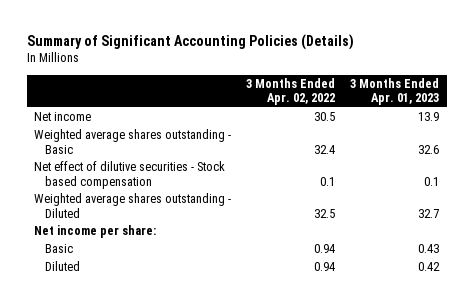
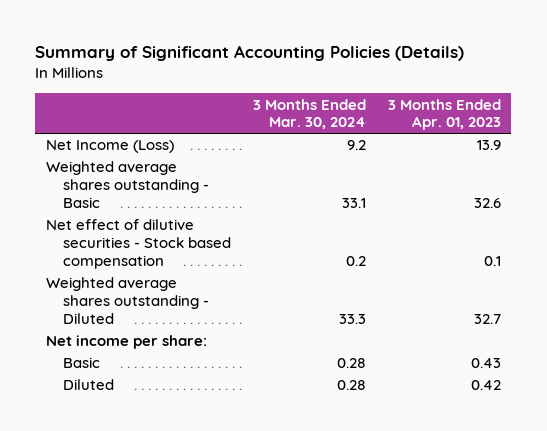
[246,77,336,106] 3 Months Ended Apr. 02, 2022 -> none
none -> [252,98,366,130] 3 Months Ended Mar. 30, 2024
[34,112,92,122] Net income -> [46,140,175,154] Net Income (Loss)

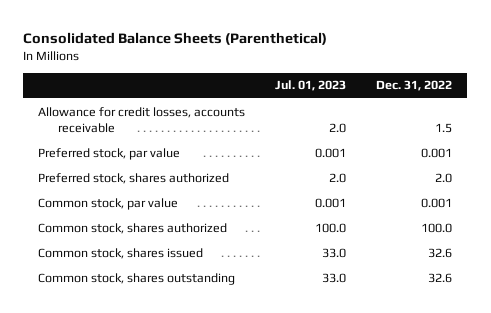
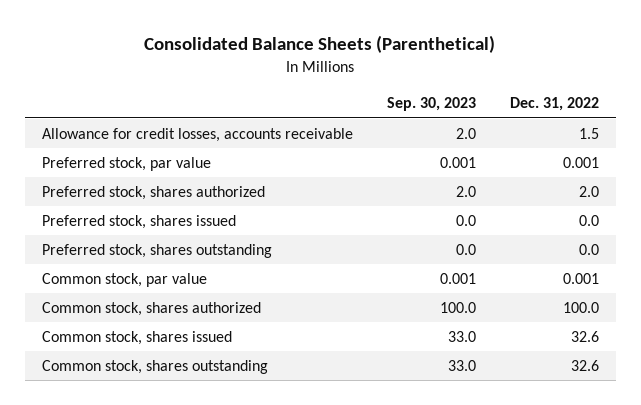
[275,80,347,92] Jul. 01, 2023 -> none
none -> [386,97,476,112] Sep. 30, 2023
none -> [42,214,237,229] Preferred stock, shares issued
none -> [42,243,273,258] Preferred stock, shares outstanding

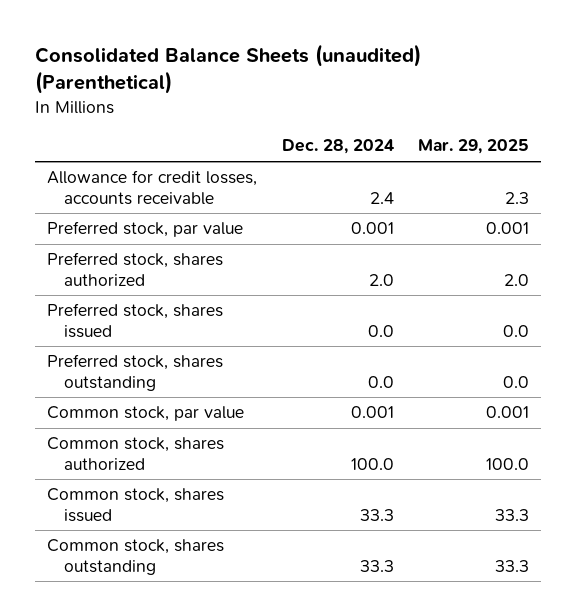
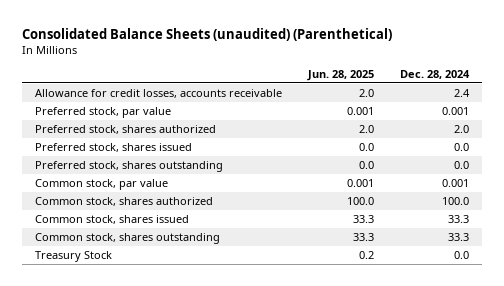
[417,139,529,155] Mar. 29, 2025 -> none
none -> [307,69,375,81] Jun. 28, 2025
none -> [34,250,112,262] Treasury Stock

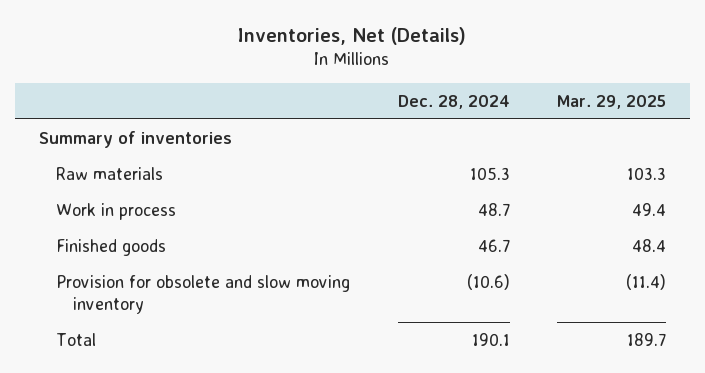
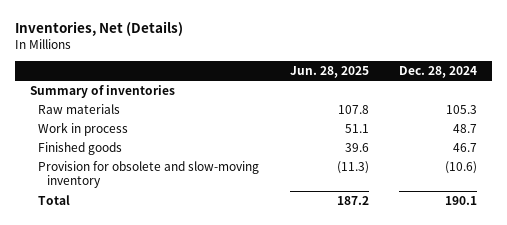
[557,94,667,109] Mar. 29, 2025 -> none
none -> [289,65,369,78] Jun. 28, 2025
[55,274,350,314] Provision for obsolete and slow moving inventory -> [38,161,260,189] Provision for obsolete and slow-moving inventory

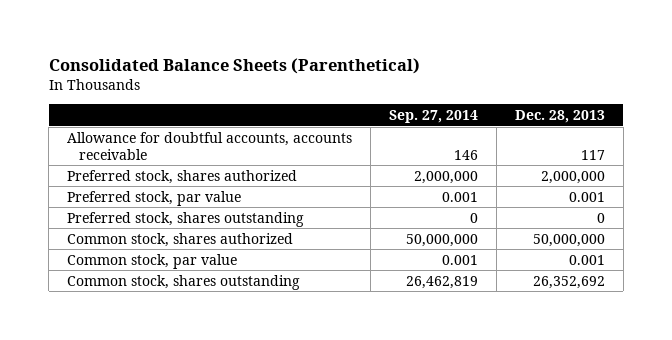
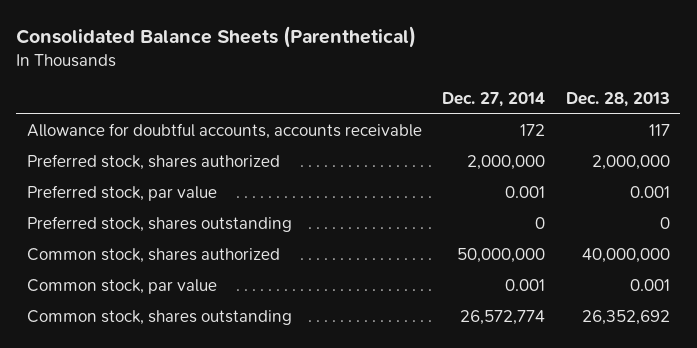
[389,110,479,124] Sep. 27, 2014 -> none
none -> [442,91,546,107] Dec. 27, 2014
[532,233,605,247] 50,000,000 -> [582,248,671,264] 40,000,000

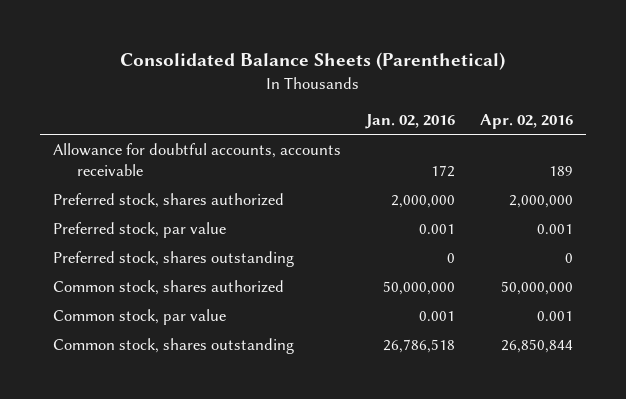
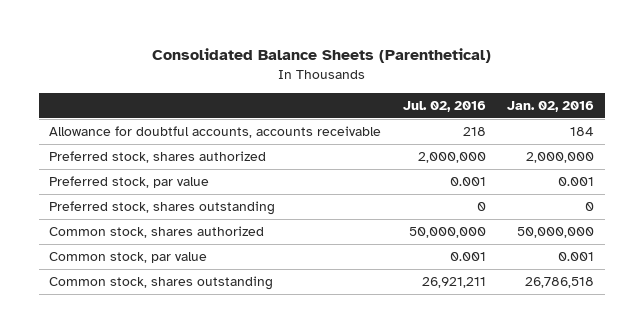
[480,114,574,130] Apr. 02, 2016 -> none
none -> [402,100,486,112] Jul. 02, 2016
[431,165,456,178] 172 -> [570,127,595,137] 184

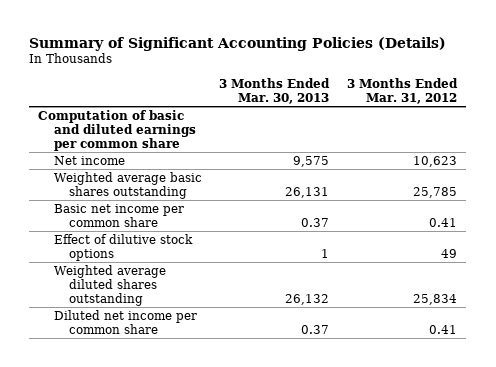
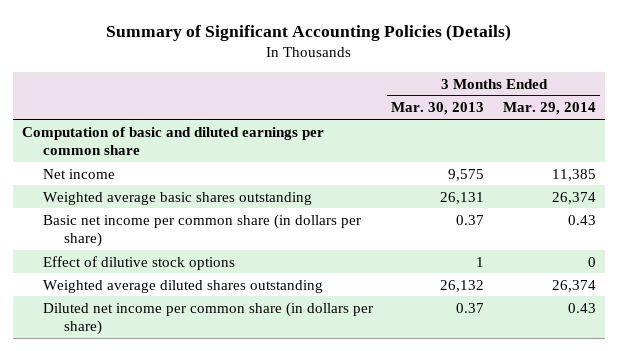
[347,77,459,104] 3 Months Ended Mar. 31, 2012 -> none
none -> [502,102,596,116] Mar. 29, 2014
[53,203,184,227] Basic net income per common share -> [43,213,362,248] Basic net income per common share (in dollars per share)
[53,309,197,334] Diluted net income per common share -> [43,301,374,336] Diluted net income per common share (in dollars per share)

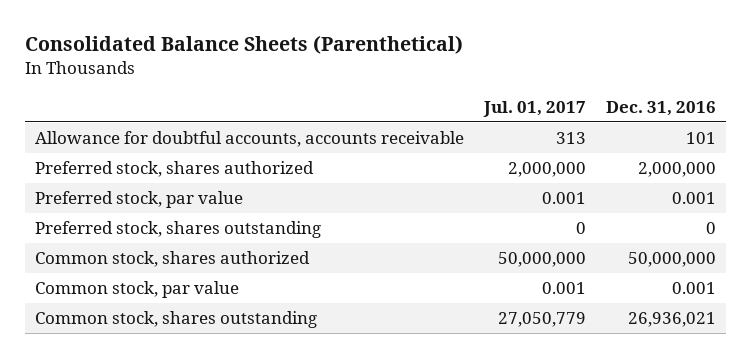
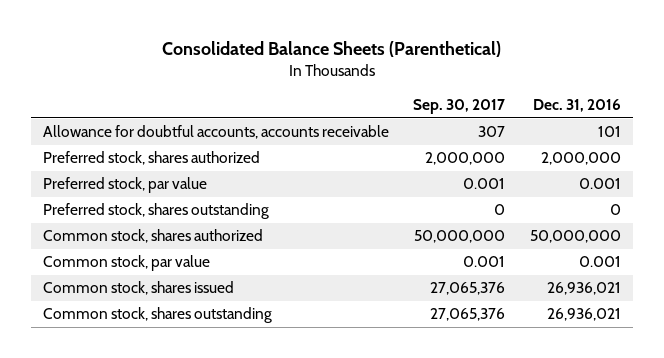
[482,100,586,117] Jul. 01, 2017 -> none
none -> [413,99,506,115] Sep. 30, 2017
none -> [42,281,234,296] Common stock, shares issued

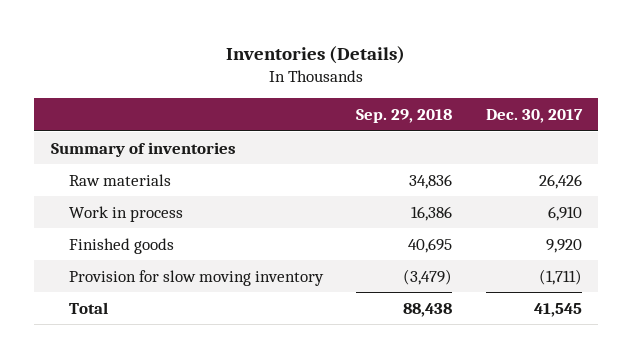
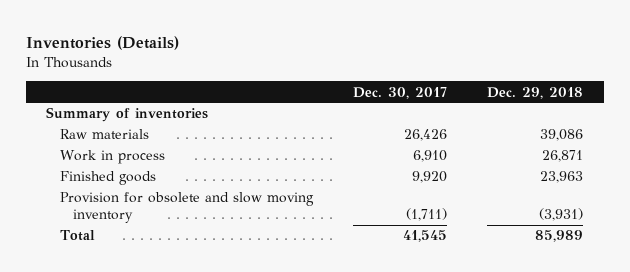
[356,109,453,124] Sep. 29, 2018 -> none
none -> [487,86,584,99] Dec. 29, 2018
[69,269,325,286] Provision for slow moving inventory -> [59,192,314,224] Provision for obsolete and slow moving inventory

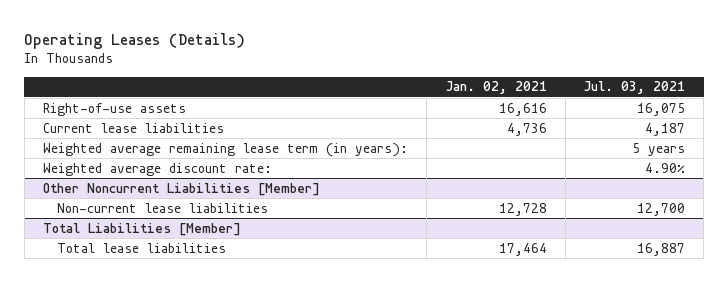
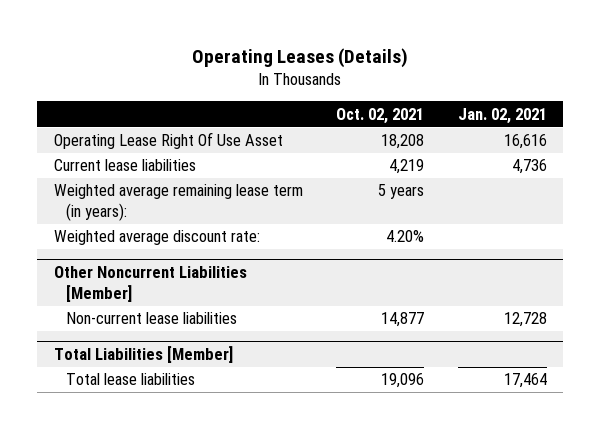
[584,81,686,95] Jul. 03, 2021 -> none
none -> [336,107,425,124] Oct. 02, 2021
[43,102,187,116] Right-of-use assets -> [54,132,284,150] Operating Lease Right Of Use Asset

